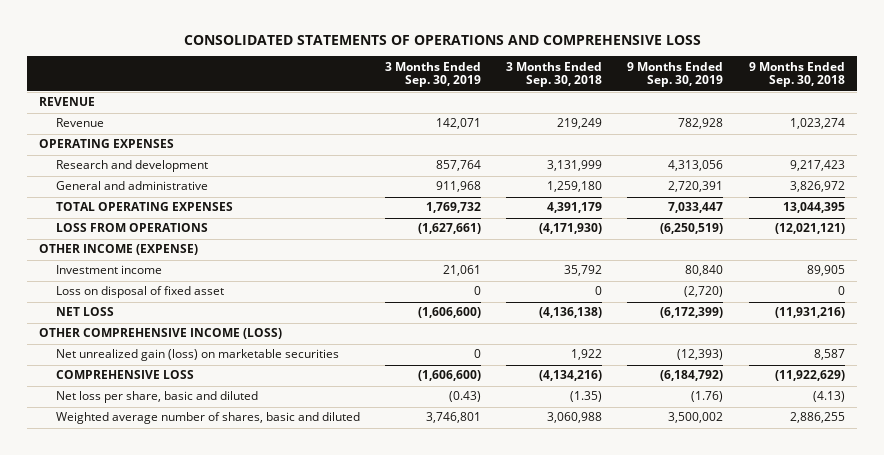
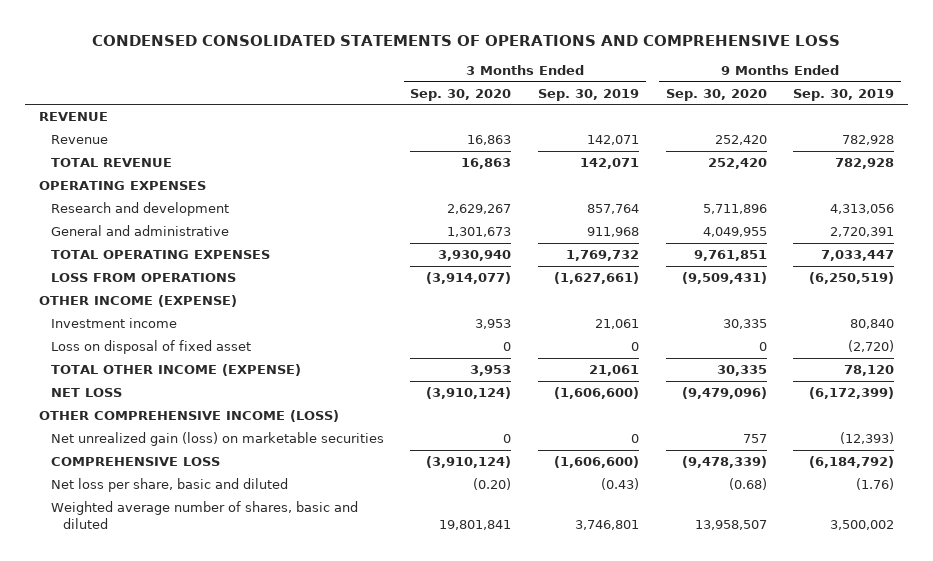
[183,34,701,45] CONSOLIDATED STATEMENTS OF OPERATIONS AND COMPREHENSIVE LOSS -> [92,34,841,46] CONDENSED CONSOLIDATED STATEMENTS OF OPERATIONS AND COMPREHENSIVE LOSS
[506,61,603,88] 3 Months Ended Sep. 30, 2018 -> none
[748,61,845,88] 9 Months Ended Sep. 30, 2018 -> none
none -> [410,88,512,101] Sep. 30, 2020
none -> [665,88,767,101] Sep. 30, 2020
none -> [50,158,172,168] TOTAL REVENUE
none -> [50,364,301,377] TOTAL OTHER INCOME (EXPENSE)

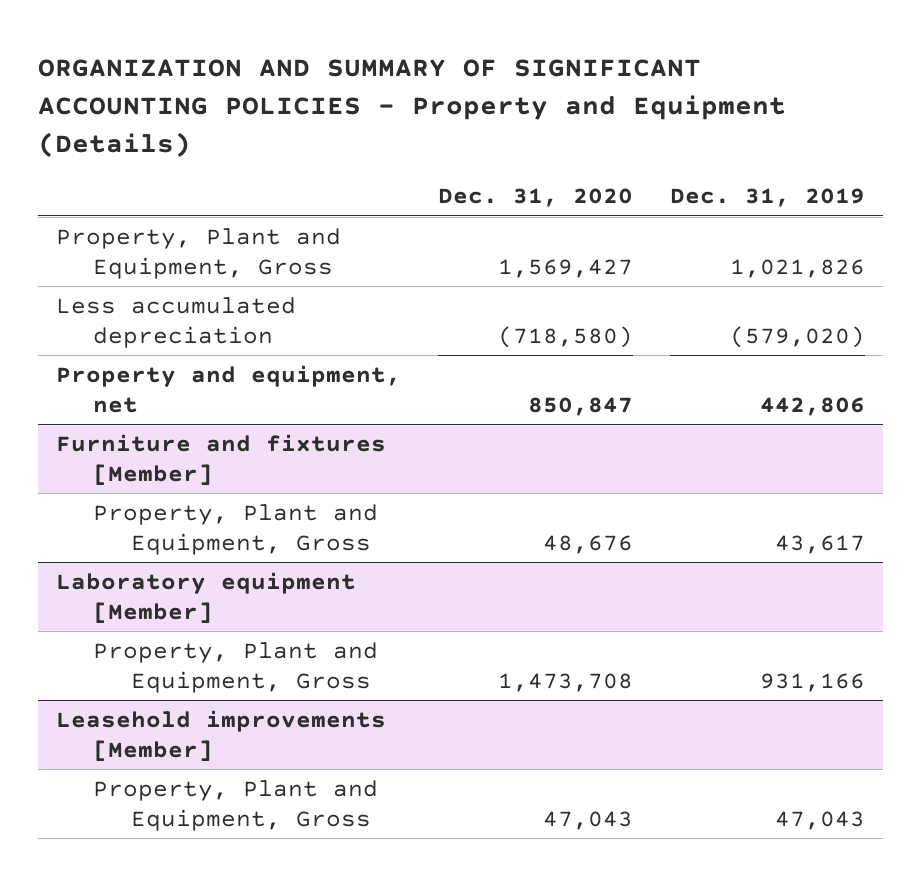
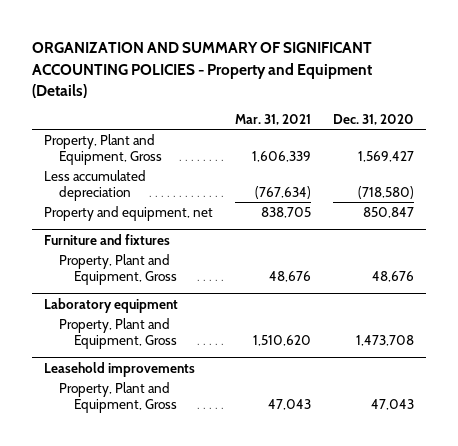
[669,188,865,208] Dec. 31, 2019 -> none
none -> [235,114,312,126] Mar. 31, 2021
[56,433,387,485] Furniture and fixtures [Member] -> [43,233,170,245] Furniture and fixtures
[56,571,357,623] Laboratory equipment [Member] -> [43,297,178,313] Laboratory equipment
[56,709,387,761] Leasehold improvements [Member] -> [43,361,195,377] Leasehold improvements

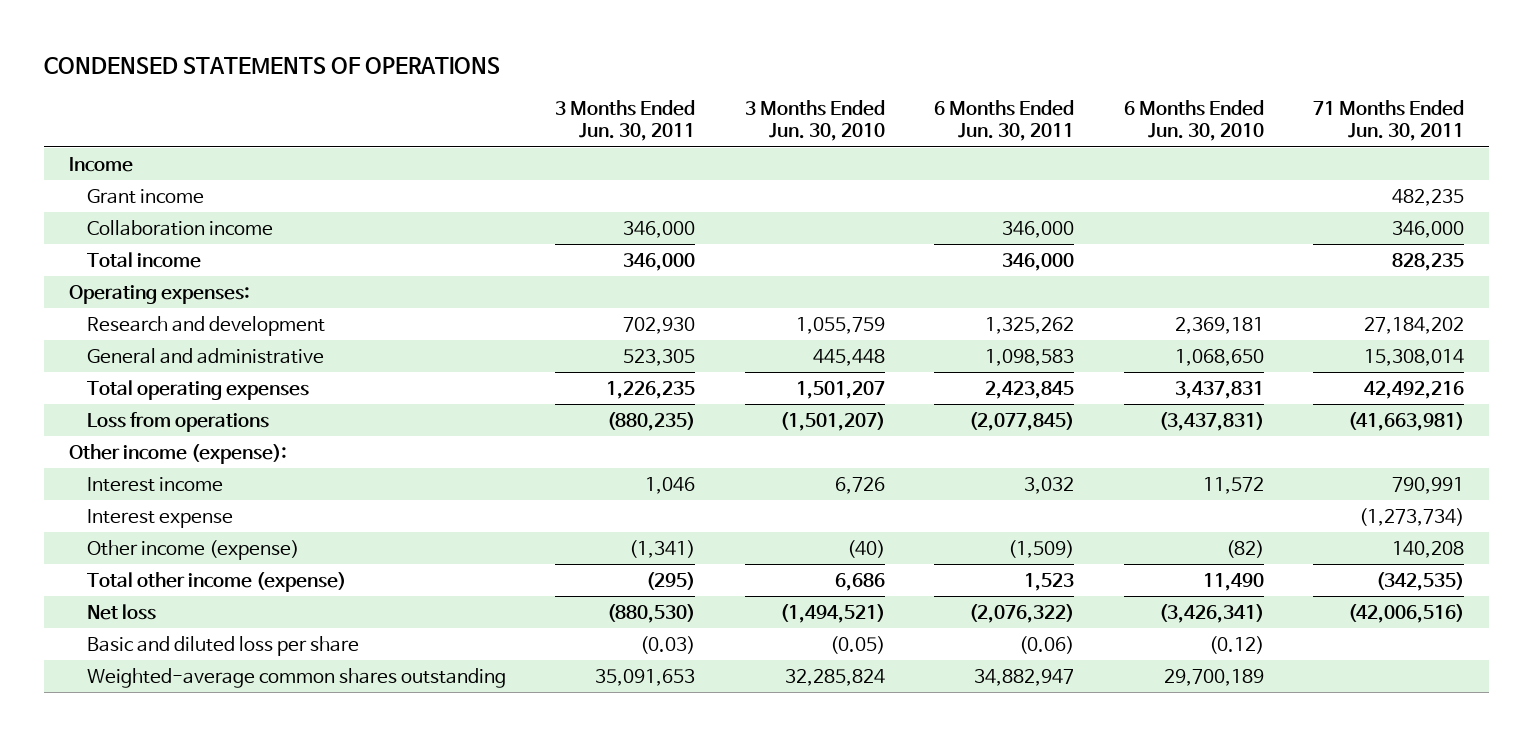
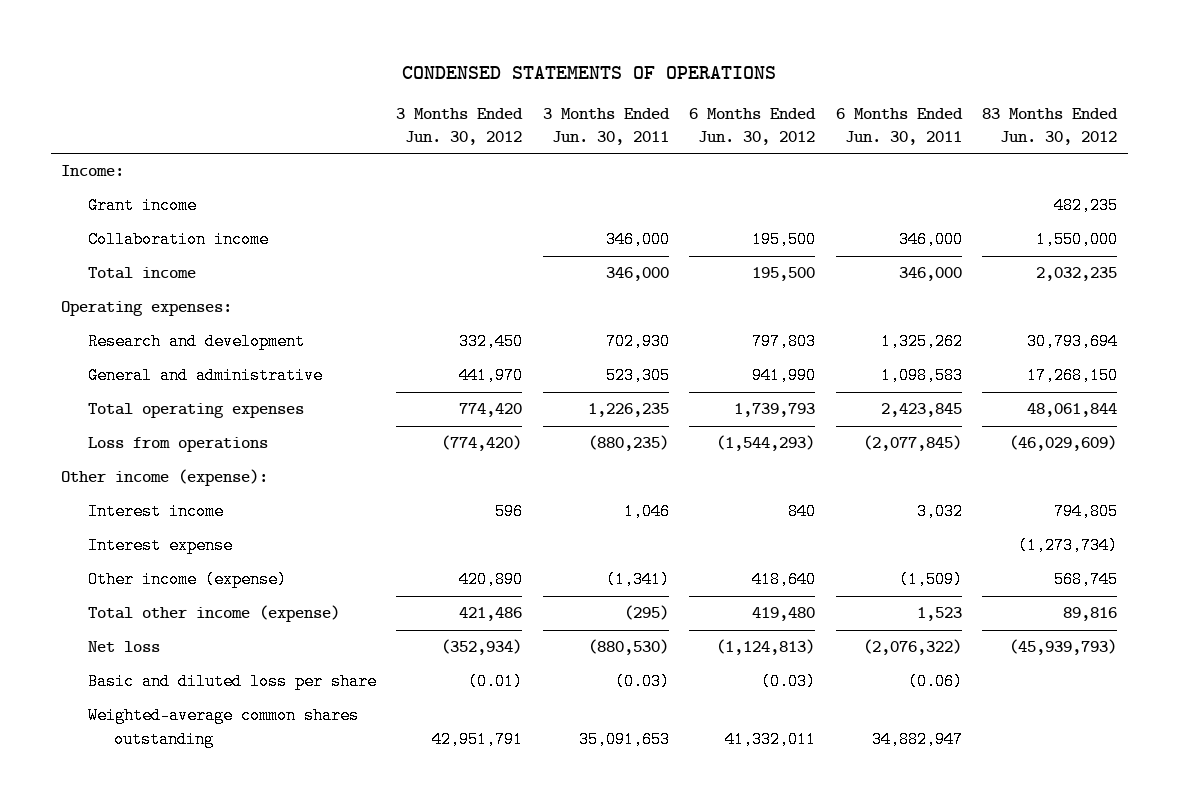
[744,100,885,142] 3 Months Ended Jun. 30, 2010 -> none
[1123,100,1264,142] 6 Months Ended Jun. 30, 2010 -> none
[1313,100,1465,142] 71 Months Ended Jun. 30, 2011 -> none
none -> [396,107,524,145] 3 Months Ended Jun. 30, 2012
none -> [689,107,817,145] 6 Months Ended Jun. 30, 2012
none -> [982,107,1119,145] 83 Months Ended Jun. 30, 2012
[69,156,134,172] Income -> [61,165,125,177] Income:

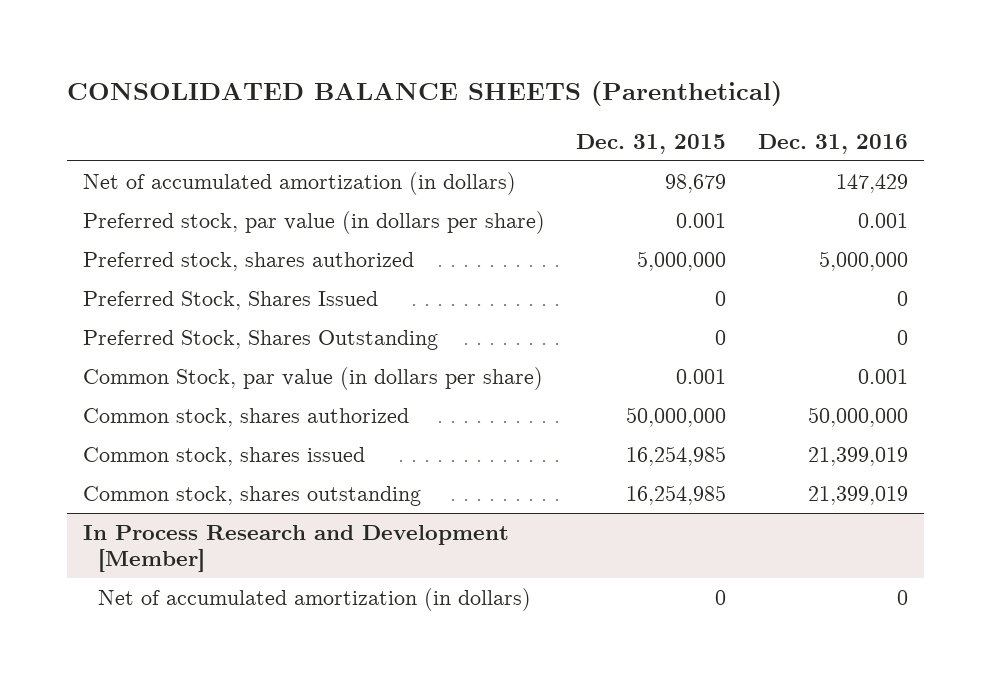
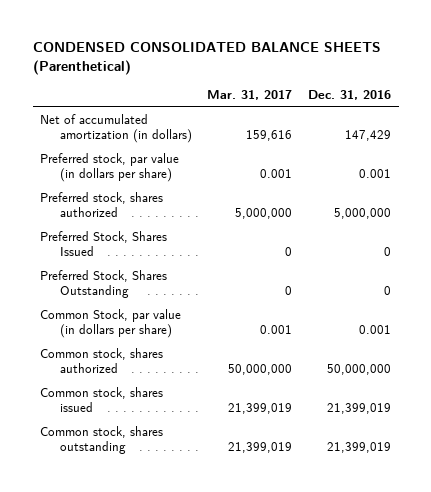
[66,81,782,107] CONSOLIDATED BALANCE SHEETS (Parenthetical) -> [32,41,381,75] CONDENSED CONSOLIDATED BALANCE SHEETS (Parenthetical)
[576,133,727,154] Dec. 31, 2015 -> none
none -> [207,90,293,101] Mar. 31, 2017
[82,524,509,572] In Process Research and Development [Member] -> none
[97,587,531,611] Net of accumulated amortization (in dollars) -> none

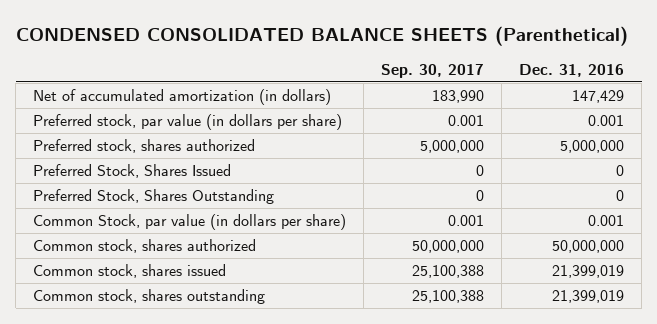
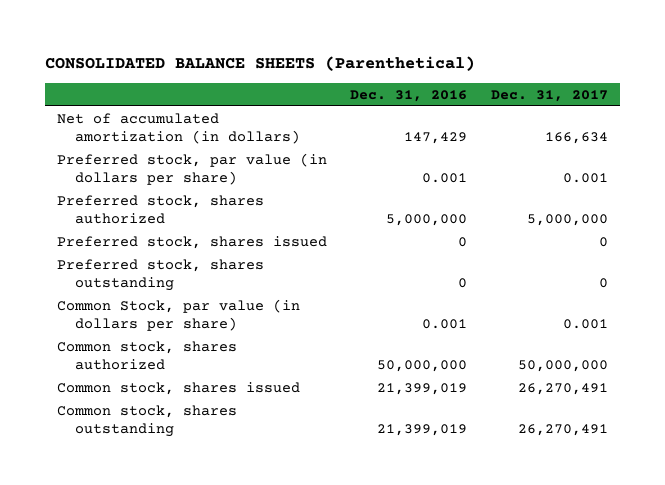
[15,25,628,46] CONDENSED CONSOLIDATED BALANCE SHEETS (Parenthetical) -> [45,56,476,72] CONSOLIDATED BALANCE SHEETS (Parenthetical)
[381,64,485,79] Sep. 30, 2017 -> none
none -> [490,89,608,102] Dec. 31, 2017
[33,164,232,179] Preferred Stock, Shares Issued -> [56,235,327,249] Preferred stock, shares issued
[33,189,275,205] Preferred Stock, Shares Outstanding -> [56,258,264,292] Preferred stock, shares outstanding

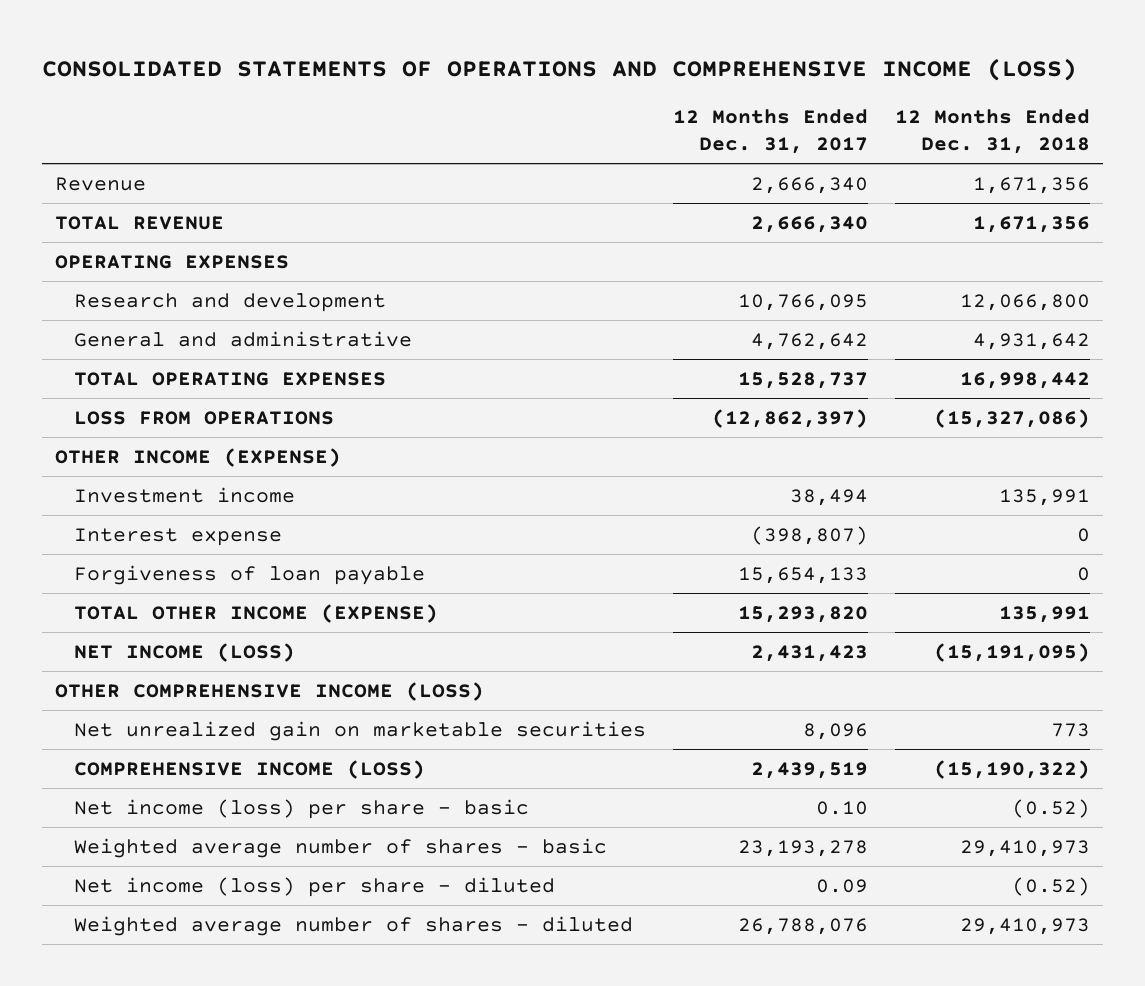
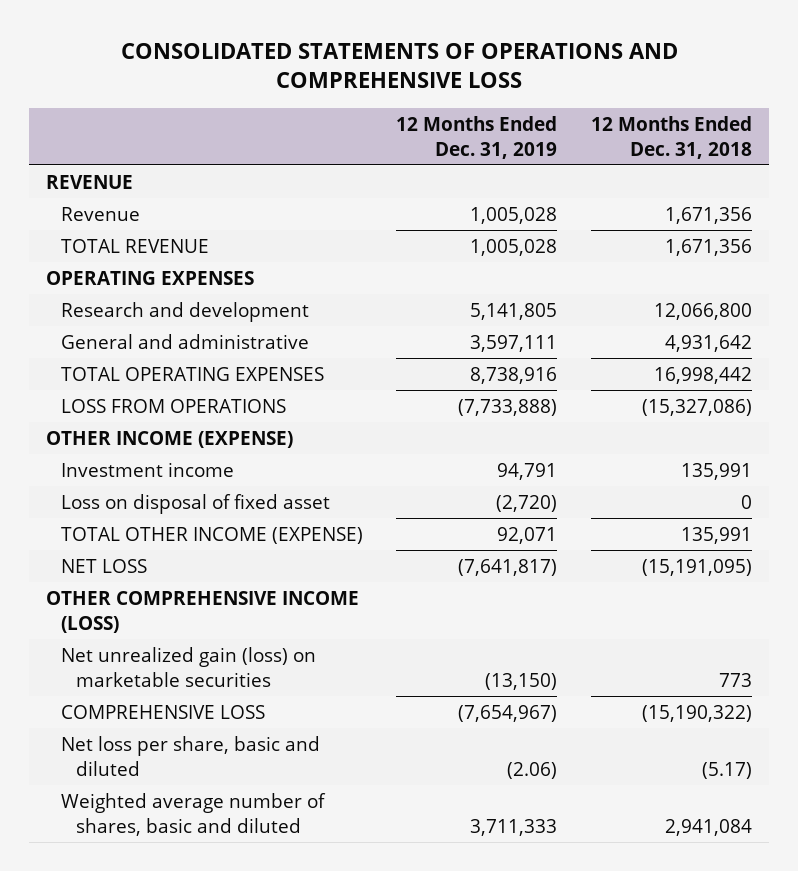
[41,57,1077,81] CONSOLIDATED STATEMENTS OF OPERATIONS AND COMPREHENSIVE INCOME (LOSS) -> [120,42,678,89] CONSOLIDATED STATEMENTS OF OPERATIONS AND COMPREHENSIVE LOSS
[673,109,869,155] 12 Months Ended Dec. 31, 2017 -> none
none -> [396,115,558,159] 12 Months Ended Dec. 31, 2019
none -> [45,174,133,189] REVENUE
[74,527,283,546] Interest expense -> none
[74,564,426,585] Forgiveness of loan payable -> none
none -> [60,493,330,514] Loss on disposal of fixed asset
[74,642,296,662] NET INCOME (LOSS) -> [60,558,147,573] NET LOSS
[74,876,556,897] Net income (loss) per share - diluted -> none
[74,915,634,936] Weighted average number of shares - diluted -> none
[74,720,647,741] Net unrealized gain on marketable securities -> [60,646,316,687] Net unrealized gain (loss) on marketable securities
[74,759,426,779] COMPREHENSIVE INCOME (LOSS) -> [60,704,265,719] COMPREHENSIVE LOSS
[74,798,530,819] Net income (loss) per share - basic -> [60,735,320,776] Net loss per share, basic and diluted
[1011,798,1090,818] (0.52) -> [702,761,753,779] (5.17)
[74,837,608,858] Weighted average number of shares - basic -> [60,792,326,836] Weighted average number of shares, basic and diluted
[959,839,1090,857] 29,410,973 -> [665,818,753,836] 2,941,084

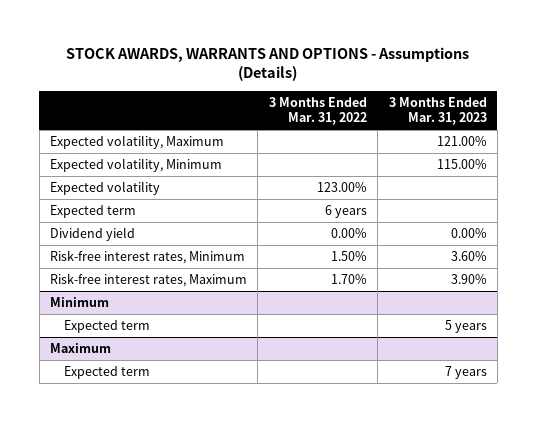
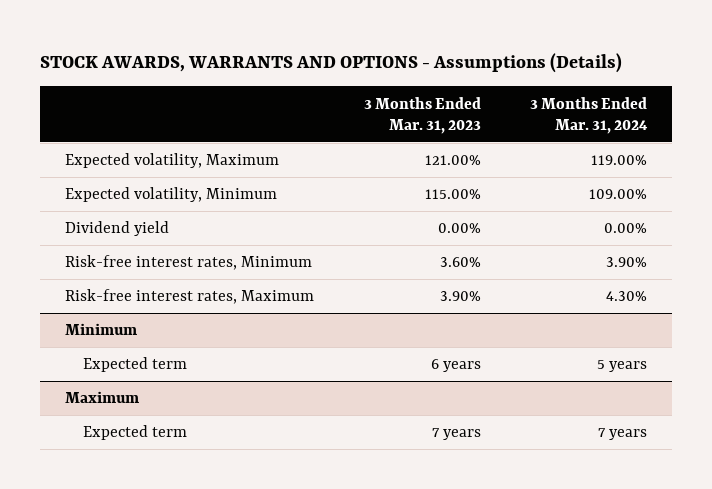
[268,97,367,126] 3 Months Ended Mar. 31, 2022 -> none
none -> [530,96,649,134] 3 Months Ended Mar. 31, 2024
[50,181,161,196] Expected volatility -> none
[50,205,137,219] Expected term -> none
[444,320,487,334] 5 years -> [430,359,481,373] 6 years

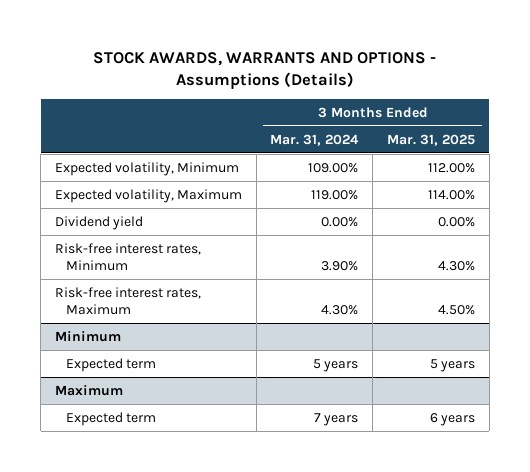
[363,96,481,134] 3 Months Ended Mar. 31, 2023 -> none
none -> [387,133,476,146] Mar. 31, 2025
[64,153,279,169] Expected volatility, Maximum -> [54,188,242,203] Expected volatility, Maximum

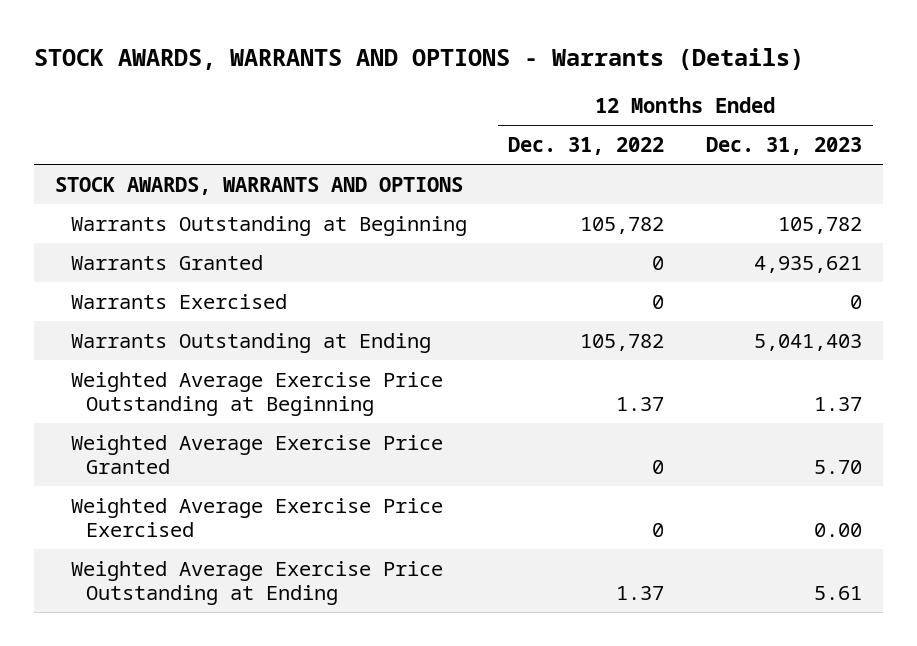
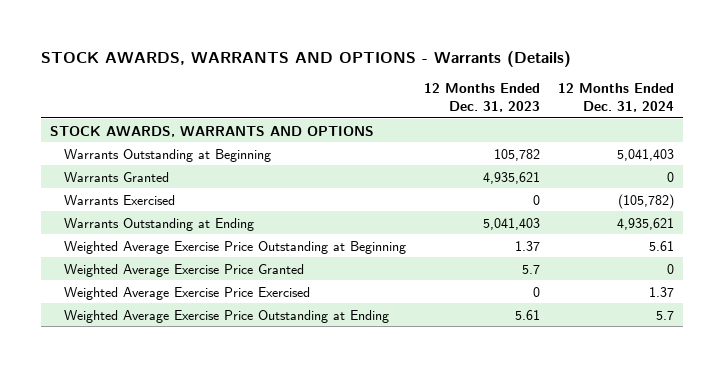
[508,137,665,156] Dec. 31, 2022 -> none
none -> [557,83,674,112] 12 Months Ended Dec. 31, 2024
[814,459,863,474] 5.70 -> [522,264,541,274] 5.7
[814,522,863,537] 0.00 -> [533,286,541,297] 0

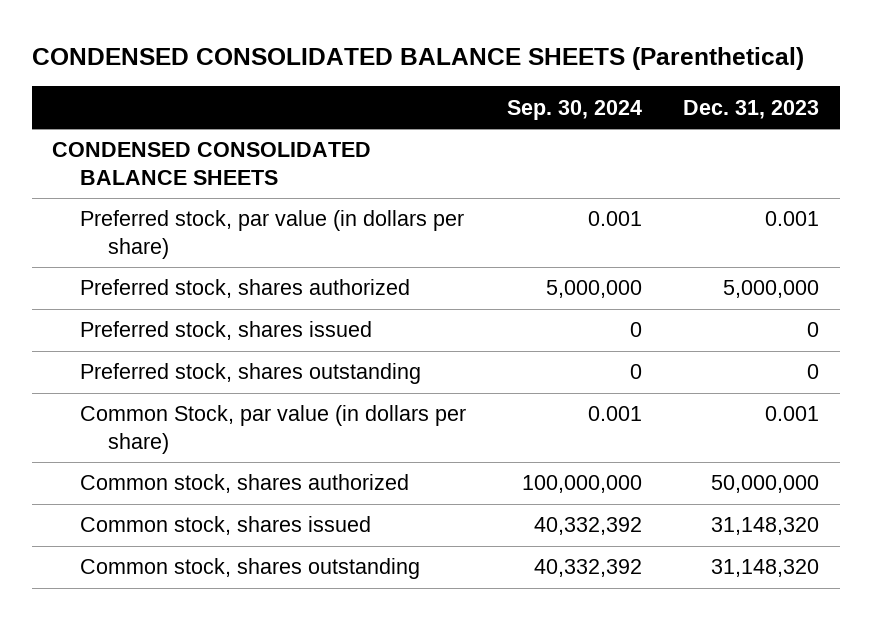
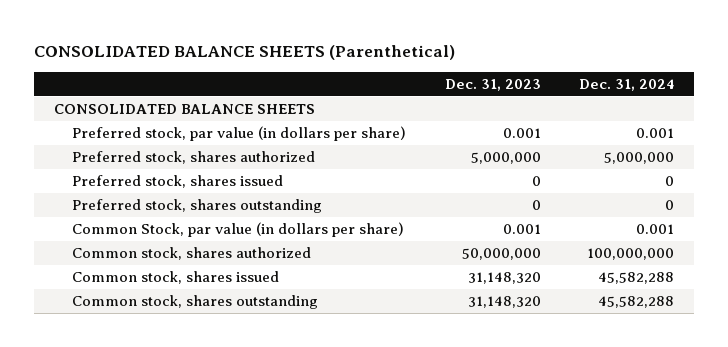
[31,46,804,70] CONDENSED CONSOLIDATED BALANCE SHEETS (Parenthetical) -> [34,45,456,61] CONSOLIDATED BALANCE SHEETS (Parenthetical)
[507,99,643,120] Sep. 30, 2024 -> none
none -> [579,79,675,92] Dec. 31, 2024
[52,142,372,185] CONDENSED CONSOLIDATED BALANCE SHEETS -> [53,103,315,114] CONSOLIDATED BALANCE SHEETS

